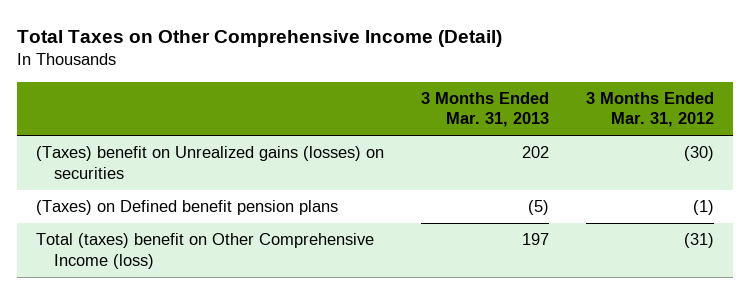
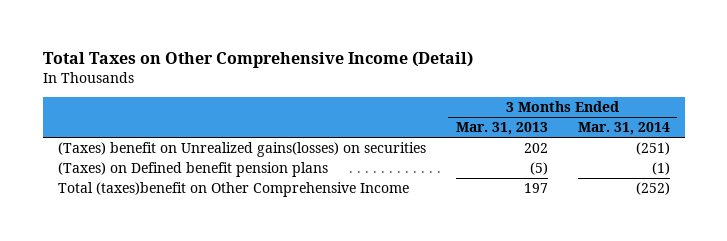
[586,91,715,128] 3 Months Ended Mar. 31, 2012 -> none
none -> [577,122,670,136] Mar. 31, 2014
[35,146,384,179] (Taxes) benefit on Unrealized gains (losses) on securities -> [57,142,426,158] (Taxes) benefit on Unrealized gains(losses) on securities
[35,233,374,269] Total (taxes) benefit on Other Comprehensive Income (loss) -> [57,182,409,198] Total (taxes)benefit on Other Comprehensive Income

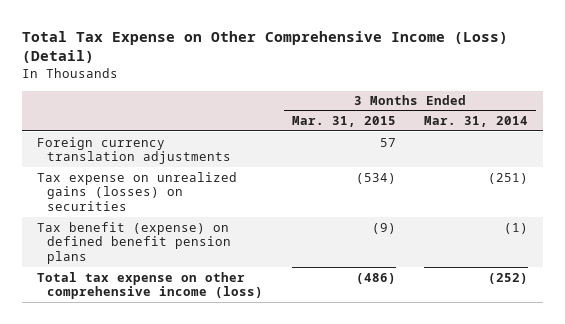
[42,51,473,69] Total Taxes on Other Comprehensive Income (Detail) -> [22,30,509,64] Total Tax Expense on Other Comprehensive Income (Loss) (Detail)
[455,122,548,136] Mar. 31, 2013 -> none
none -> [291,116,396,128] Mar. 31, 2015
none -> [36,136,231,165] Foreign currency translation adjustments
[57,142,426,158] (Taxes) benefit on Unrealized gains(losses) on securities -> [36,171,237,212] Tax expense on unrealized gains (losses) on securities
[57,162,328,178] (Taxes) on Defined benefit pension plans -> [36,221,231,265] Tax benefit (expense) on defined benefit pension plans
[57,182,409,198] Total (taxes)benefit on Other Comprehensive Income -> [36,271,263,300] Total tax expense on other comprehensive income (loss)

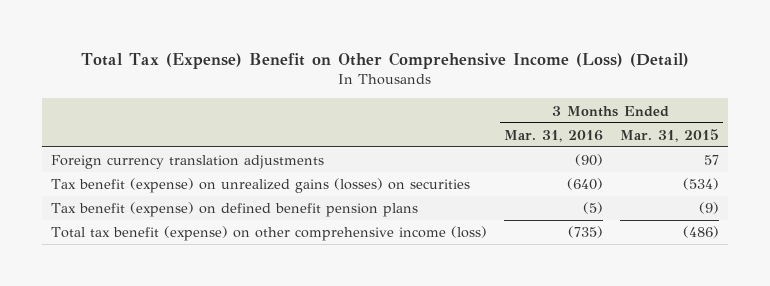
[22,30,509,64] Total Tax Expense on Other Comprehensive Income (Loss) (Detail) -> [80,51,689,69] Total Tax (Expense) Benefit on Other Comprehensive Income (Loss) (Detail)
[424,116,529,128] Mar. 31, 2014 -> none
none -> [503,129,603,142] Mar. 31, 2016
[36,171,237,212] Tax expense on unrealized gains (losses) on securities -> [50,178,470,194] Tax benefit (expense) on unrealized gains (losses) on securities
[36,271,263,300] Total tax expense on other comprehensive income (loss) -> [50,226,487,242] Total tax benefit (expense) on other comprehensive income (loss)

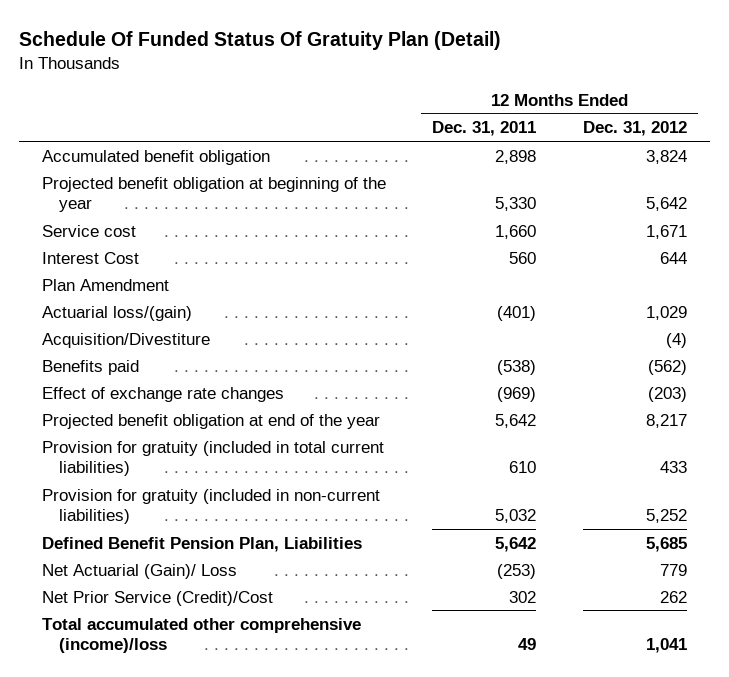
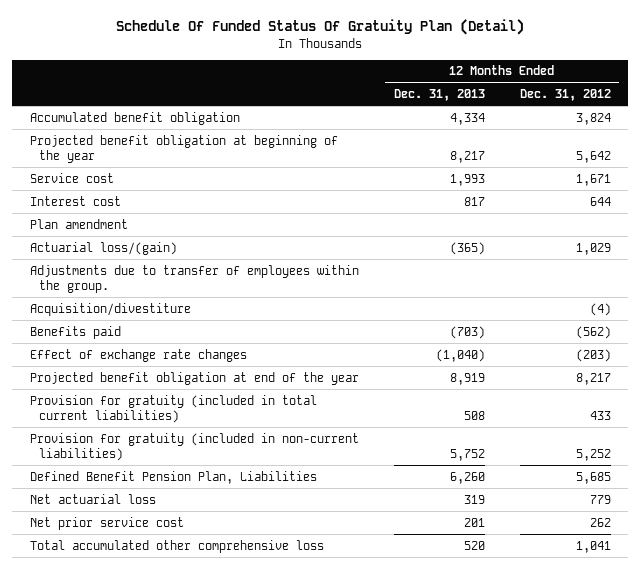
[432,121,537,137] Dec. 31, 2011 -> none
none -> [393,88,485,101] Dec. 31, 2013
[42,251,140,264] Interest Cost -> [29,195,121,206] Interest cost
[42,278,170,291] Plan Amendment -> [29,218,128,229] Plan amendment
none -> [29,264,359,294] Adjustments due to transfer of employees within the group.
[42,332,211,348] Acquisition/Divestiture -> [29,302,191,316] Acquisition/divestiture
[42,563,238,579] Net Actuarial (Gain)/ Loss -> [29,493,156,504] Net actuarial loss
[42,590,274,606] Net Prior Service (Credit)/Cost -> [29,516,184,530] Net prior service cost
[42,617,362,654] Total accumulated other comprehensive (income)/loss -> [29,539,324,553] Total accumulated other comprehensive loss

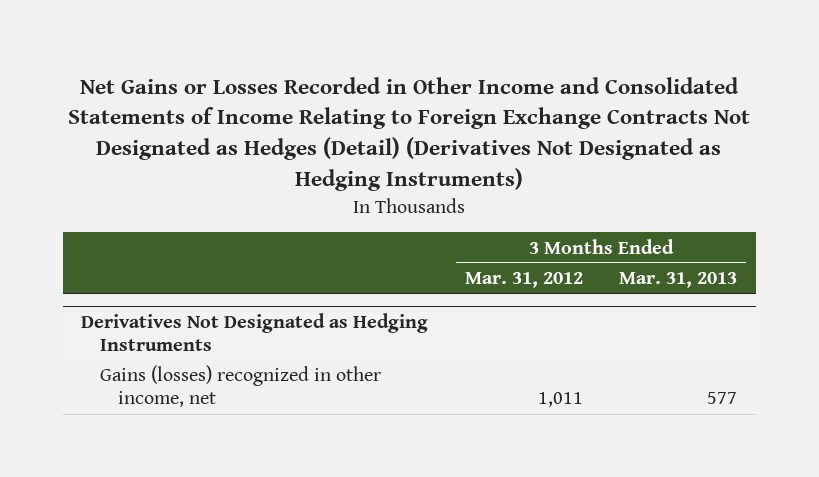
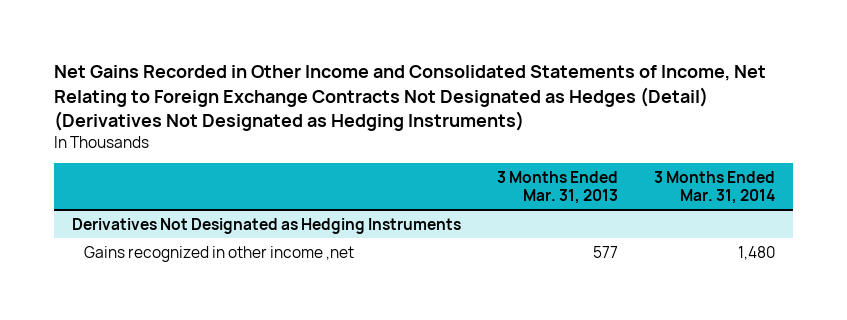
[68,76,751,191] Net Gains or Losses Recorded in Other Income and Consolidated Statements of Income Relating to Foreign Exchange Contracts Not Designated as Hedges (Detail) (Derivatives Not Designated as Hedging Instruments) -> [54,65,767,131] Net Gains Recorded in Other Income and Consolidated Statements of Income, Net Relating to Foreign Exchange Contracts Not Designated as Hedges (Detail) (Derivatives Not Designated as Hedging Instruments)
[464,272,583,289] Mar. 31, 2012 -> none
none -> [653,170,775,205] 3 Months Ended Mar. 31, 2014
[99,365,381,408] Gains (losses) recognized in other income, net -> [84,245,355,262] Gains recognized in other income ,net

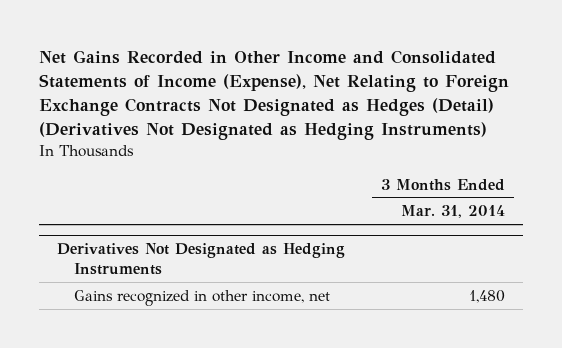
[54,65,767,131] Net Gains Recorded in Other Income and Consolidated Statements of Income, Net Relating to Foreign Exchange Contracts Not Designated as Hedges (Detail) (Derivatives Not Designated as Hedging Instruments) -> [39,50,510,141] Net Gains Recorded in Other Income and Consolidated Statements of Income (Expense), Net Relating to Foreign Exchange Contracts Not Designated as Hedges (Detail) (Derivatives Not Designated as Hedging Instruments)
[496,170,618,205] 3 Months Ended Mar. 31, 2013 -> none
[84,245,355,262] Gains recognized in other income ,net -> [74,289,331,306] Gains recognized in other income, net

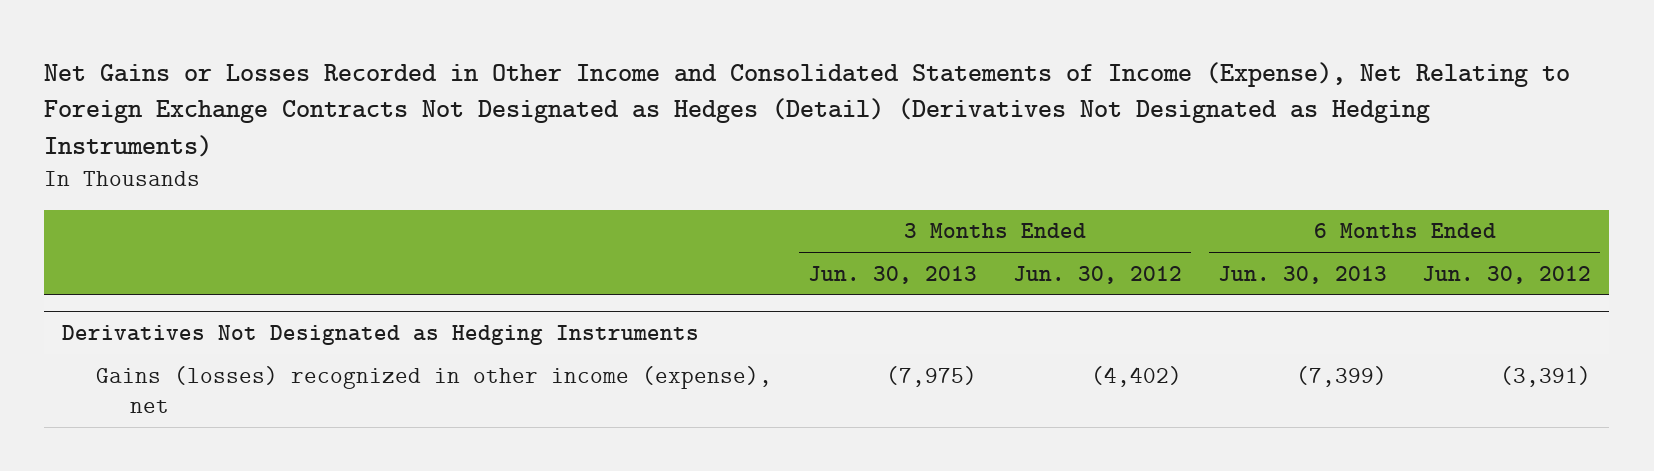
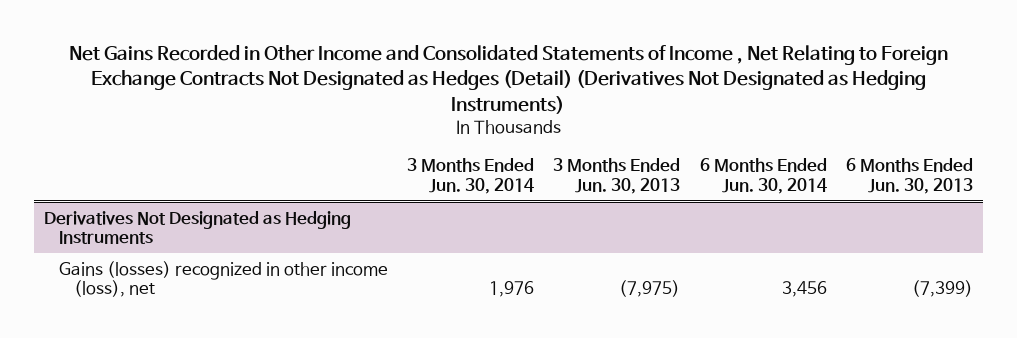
[44,61,1571,158] Net Gains or Losses Recorded in Other Income and Consolidated Statements of Income (Expense), Net Relating to Foreign Exchange Contracts Not Designated as Hedges (Detail) (Derivatives Not Designated as Hedging Instruments) -> [69,44,949,114] Net Gains Recorded in Other Income and Consolidated Statements of Income , Net Relating to Foreign Exchange Contracts Not Designated as Hedges (Detail) (Derivatives Not Designated as Hedging Instruments)
[1012,265,1182,284] Jun. 30, 2012 -> none
[1422,265,1592,284] Jun. 30, 2012 -> none
none -> [407,158,535,194] 3 Months Ended Jun. 30, 2014
none -> [699,158,827,194] 6 Months Ended Jun. 30, 2014
[95,365,772,413] Gains (losses) recognized in other income (expense), net -> [58,260,388,298] Gains (losses) recognized in other income (loss), net

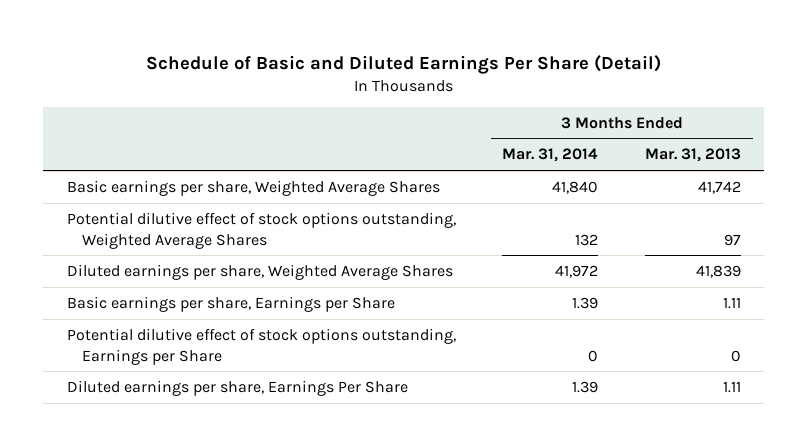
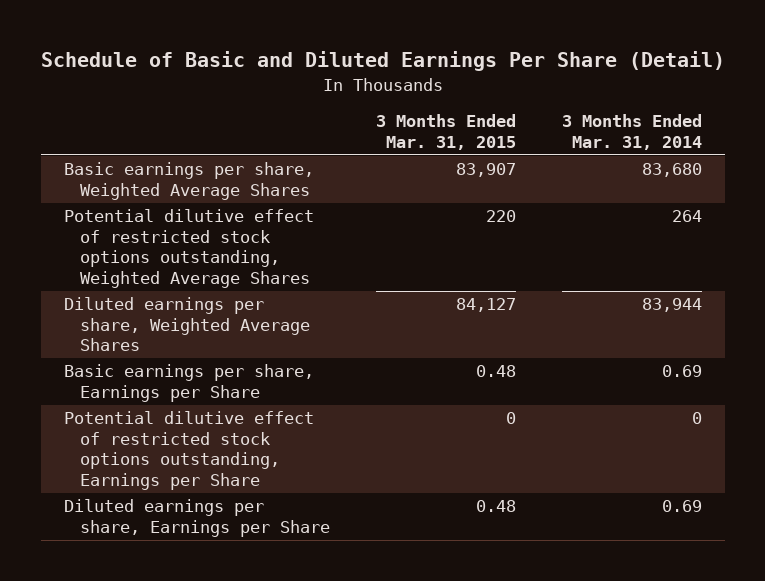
[645,148,742,163] Mar. 31, 2013 -> none
none -> [375,114,516,150] 3 Months Ended Mar. 31, 2015
[552,180,599,194] 41,840 -> [641,163,702,178] 83,680
[66,211,456,249] Potential dilutive effect of stock options outstanding, Weighted Average Shares -> [63,209,314,288] Potential dilutive effect of restricted stock options outstanding, Weighted Average Shares
[575,233,599,246] 132 -> [671,210,702,223] 264
[555,264,599,278] 41,972 -> [641,298,702,313] 83,944
[572,296,599,309] 1.39 -> [661,365,702,378] 0.69
[66,327,456,365] Potential dilutive effect of stock options outstanding, Earnings per Share -> [63,411,314,490] Potential dilutive effect of restricted stock options outstanding, Earnings per Share
[66,379,408,396] Diluted earnings per share, Earnings Per Share -> [63,499,330,537] Diluted earnings per share, Earnings per Share
[572,380,599,393] 1.39 -> [661,500,702,513] 0.69

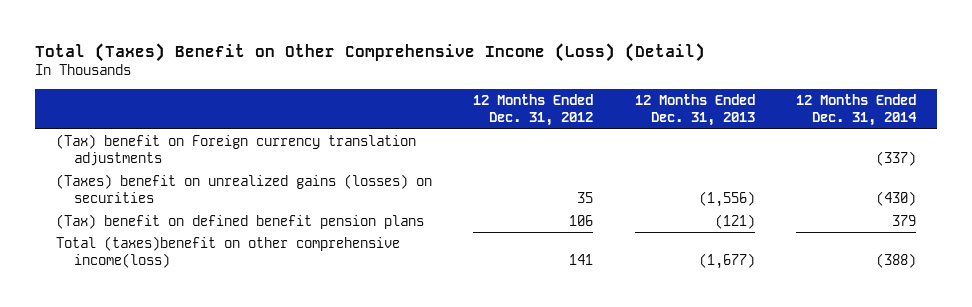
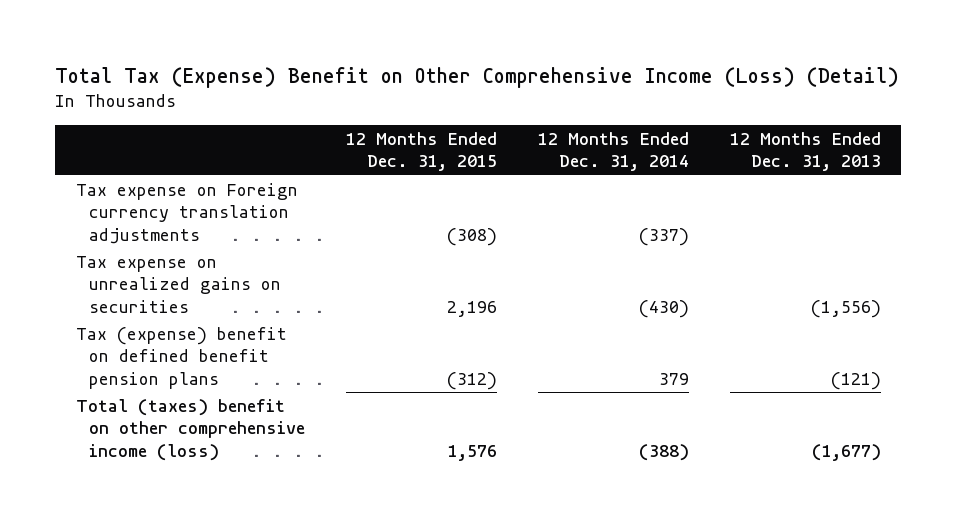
[35,42,706,62] Total (Taxes) Benefit on Other Comprehensive Income (Loss) (Detail) -> [55,66,900,88] Total Tax (Expense) Benefit on Other Comprehensive Income (Loss) (Detail)
[473,93,594,127] 12 Months Ended Dec. 31, 2012 -> none
none -> [345,131,497,172] 12 Months Ended Dec. 31, 2015
[55,133,416,167] (Tax) benefit on Foreign currency translation adjustments -> [75,183,298,244] Tax expense on Foreign currency translation adjustments
[55,173,432,204] (Taxes) benefit on unrealized gains (losses) on securities -> [75,256,281,313] Tax expense on unrealized gains on securities
[55,213,424,229] (Tax) benefit on defined benefit pension plans -> [75,327,287,389] Tax (expense) benefit on defined benefit pension plans
[55,235,400,269] Total (taxes)benefit on other comprehensive income(loss) -> [75,399,305,461] Total (taxes) benefit on other comprehensive income (loss)

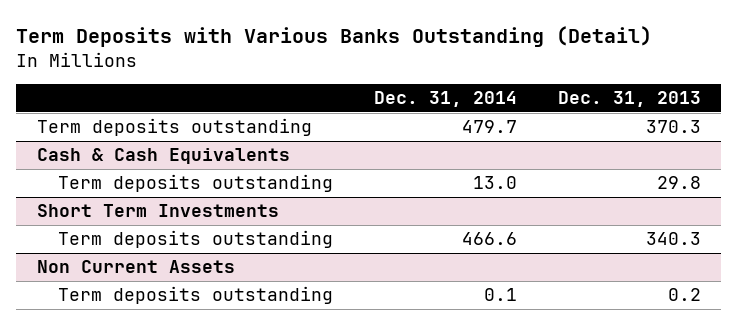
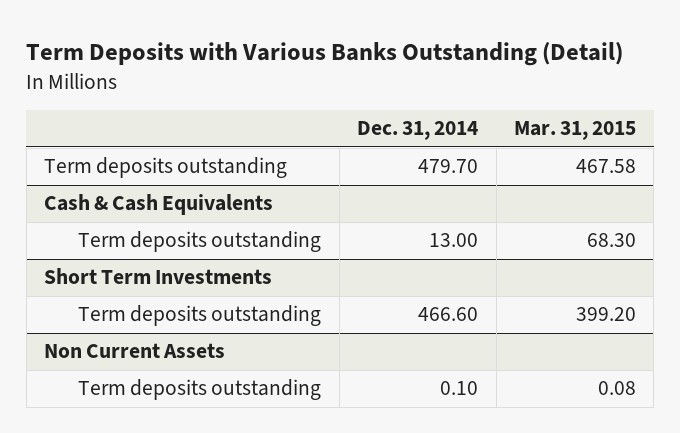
[557,91,701,108] Dec. 31, 2013 -> none
none -> [514,121,637,141] Mar. 31, 2015
[461,120,517,134] 479.7 -> [418,159,479,174] 479.70
[472,176,517,190] 13.0 -> [429,233,479,248] 13.00
[461,232,517,246] 466.6 -> [418,307,479,322] 466.60
[483,288,517,302] 0.1 -> [440,381,479,396] 0.10

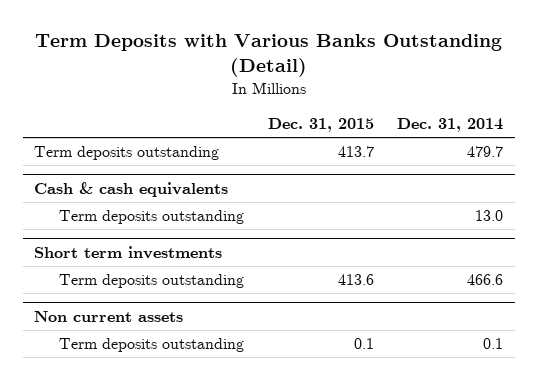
[514,121,637,141] Mar. 31, 2015 -> none
none -> [267,118,374,133] Dec. 31, 2015
[418,159,479,174] 479.70 -> [467,146,504,158] 479.7
[44,194,274,216] Cash & Cash Equivalents -> [34,181,229,197] Cash & cash equivalents
[429,233,479,248] 13.00 -> [475,210,504,222] 13.0
[44,268,273,285] Short Term Investments -> [34,245,223,259] Short term investments
[418,307,479,322] 466.60 -> [467,274,504,286] 466.6
[44,343,226,359] Non Current Assets -> [34,310,184,322] Non current assets
[440,381,479,396] 0.10 -> [483,338,504,350] 0.1

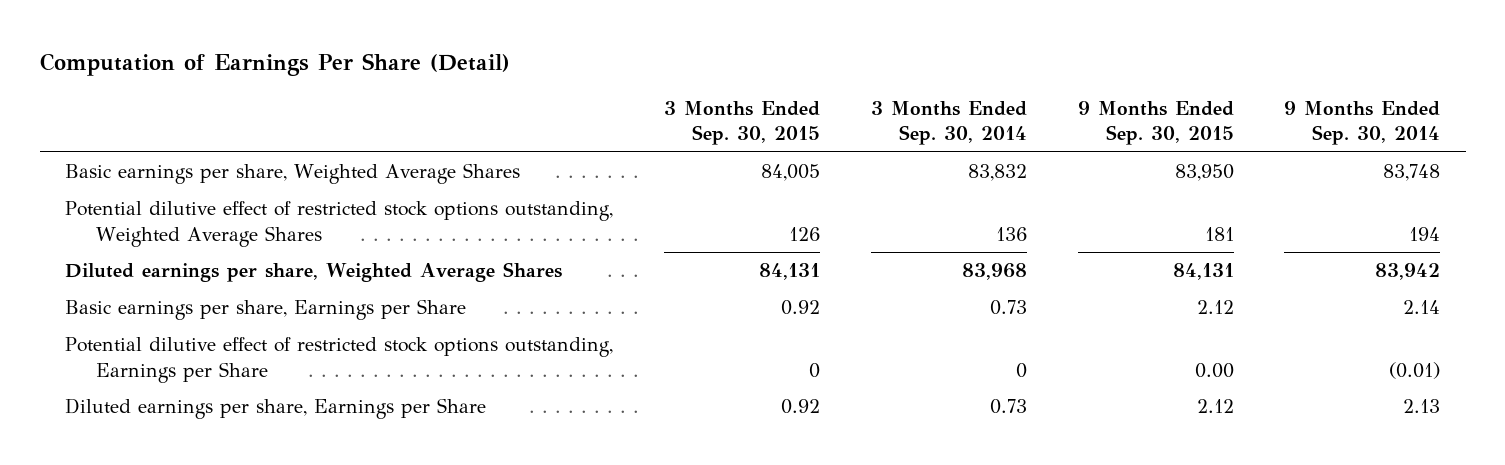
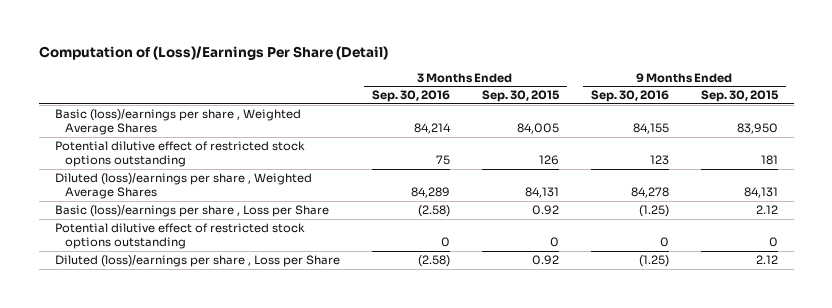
[39,53,510,77] Computation of Earnings Per Share (Detail) -> [38,45,388,60] Computation of (Loss)/Earnings Per Share (Detail)
[870,100,1027,146] 3 Months Ended Sep. 30, 2014 -> none
[1284,100,1441,146] 9 Months Ended Sep. 30, 2014 -> none
none -> [371,90,450,103] Sep. 30, 2016
none -> [590,90,669,103] Sep. 30, 2016
[65,163,521,185] Basic earnings per share, Weighted Average Shares -> [54,109,301,136] Basic (loss)/earnings per share , Weighted Average Shares
[65,201,614,247] Potential dilutive effect of restricted stock options outstanding, Weighted Average Shares -> [54,141,305,168] Potential dilutive effect of restricted stock options outstanding
[65,262,563,283] Diluted earnings per share, Weighted Average Shares -> [54,173,312,200] Diluted (loss)/earnings per share , Weighted Average Shares
[65,299,467,321] Basic earnings per share, Earnings per Share -> [54,205,329,218] Basic (loss)/earnings per share , Loss per Share
[65,337,614,383] Potential dilutive effect of restricted stock options outstanding, Earnings per Share -> [54,223,305,250] Potential dilutive effect of restricted stock options outstanding
[1194,362,1234,378] 0.00 -> [768,237,778,248] 0
[65,398,487,420] Diluted earnings per share, Earnings per Share -> [54,255,340,268] Diluted (loss)/earnings per share , Loss per Share

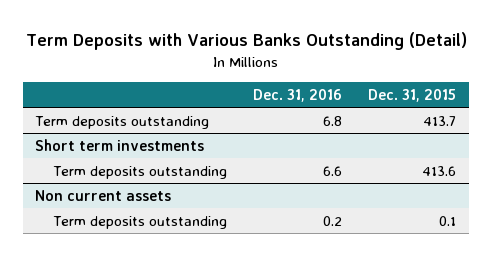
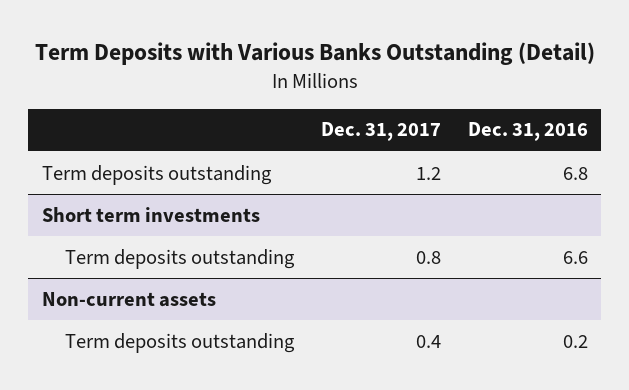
[367,88,456,102] Dec. 31, 2015 -> none
none -> [320,122,441,142] Dec. 31, 2017
[35,189,172,201] Non current assets -> [41,291,216,307] Non-current assets

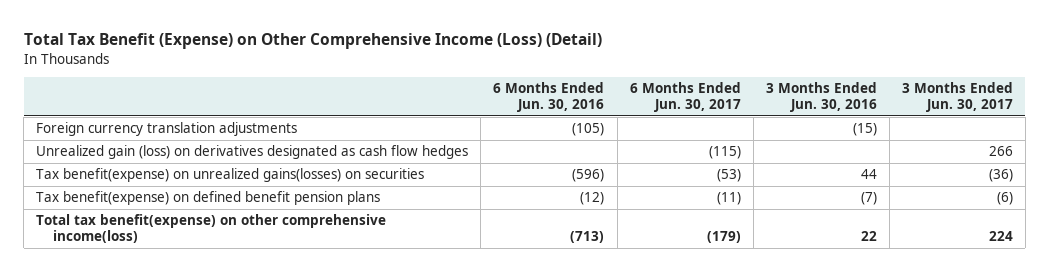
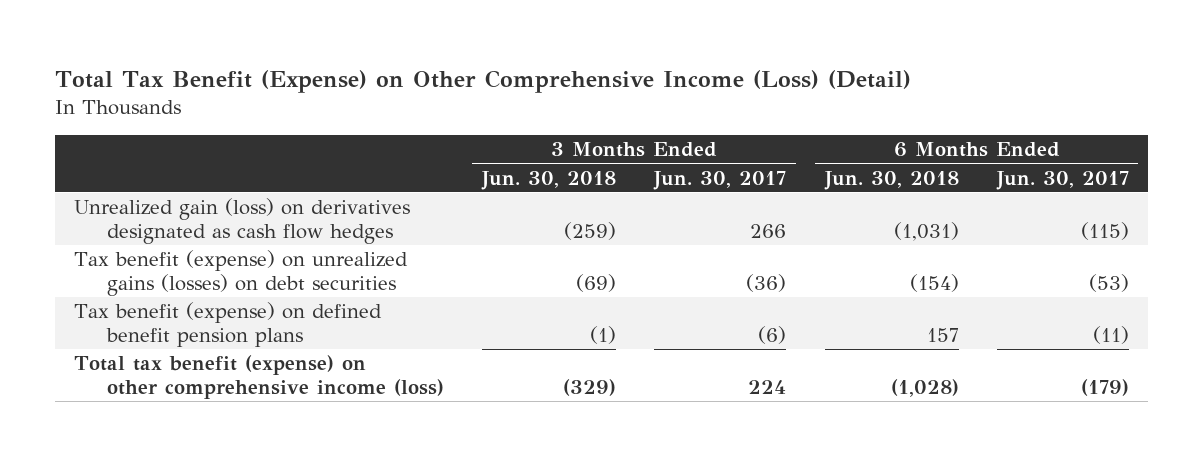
[493,82,605,113] 6 Months Ended Jun. 30, 2016 -> none
[765,82,877,113] 3 Months Ended Jun. 30, 2016 -> none
none -> [481,170,617,190] Jun. 30, 2018
none -> [823,170,959,190] Jun. 30, 2018
[36,122,298,137] Foreign currency translation adjustments -> none
[36,168,425,183] Tax benefit(expense) on unrealized gains(losses) on securities -> [74,250,409,297] Tax benefit (expense) on unrealized gains (losses) on debt securities
[36,191,381,206] Tax benefit(expense) on defined benefit pension plans -> [74,302,383,348] Tax benefit (expense) on defined benefit pension plans
[36,214,387,244] Total tax benefit(expense) on other comprehensive income(loss) -> [74,355,444,400] Total tax benefit (expense) on other comprehensive income (loss)

